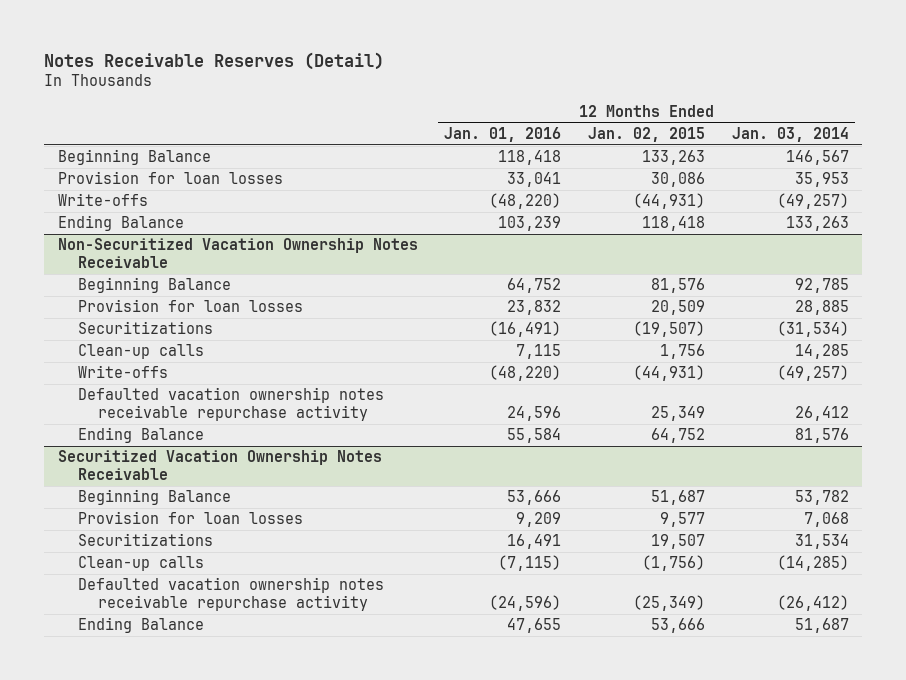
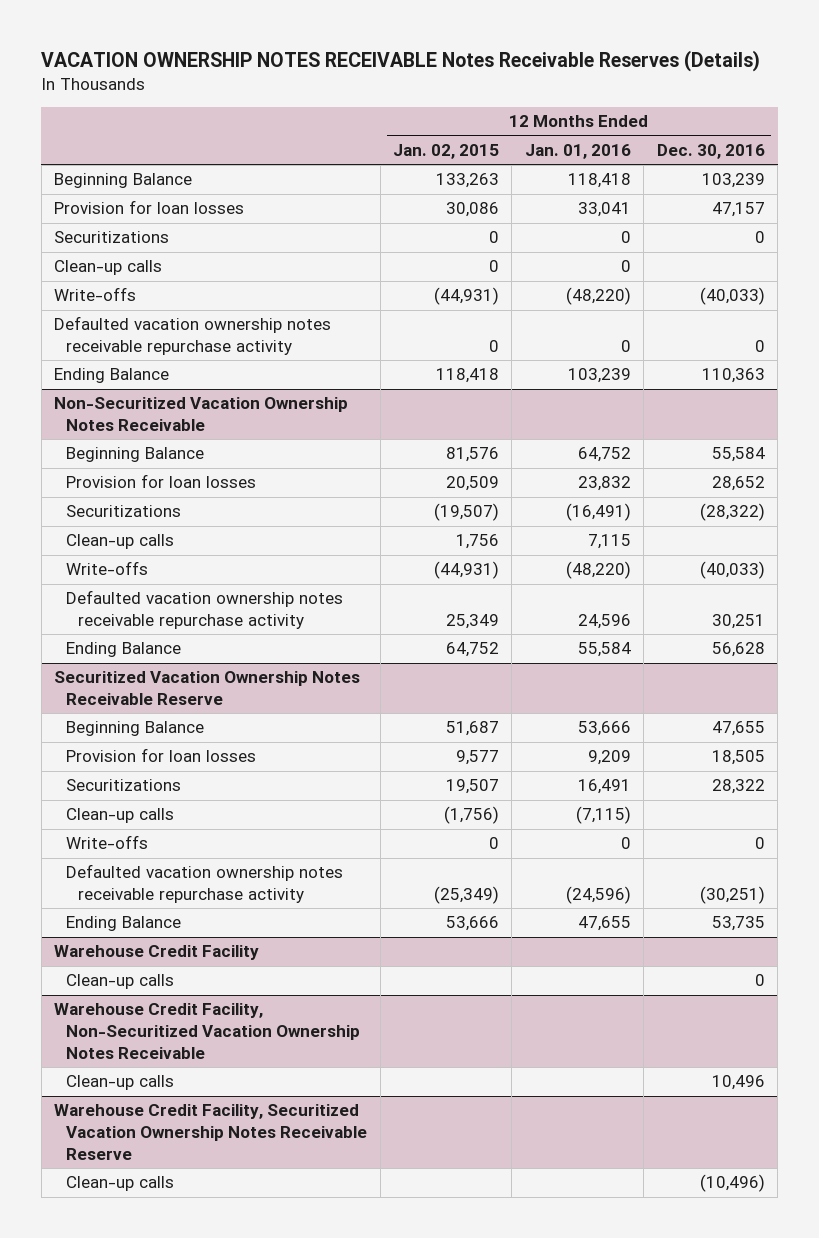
[44,51,385,70] Notes Receivable Reserves (Detail) -> [41,50,761,73] VACATION OWNERSHIP NOTES RECEIVABLE Notes Receivable Reserves (Details)
[731,126,849,142] Jan. 03, 2014 -> none
none -> [656,143,765,159] Dec. 30, 2016
none -> [53,231,169,244] Securitizations
none -> [53,260,162,276] Clean-up calls
none -> [53,316,331,356] Defaulted vacation ownership notes receivable repurchase activity
[57,450,382,481] Securitized Vacation Ownership Notes Receivable -> [53,671,360,706] Securitized Vacation Ownership Notes Receivable Reserve
none -> [66,835,149,850] Write-offs
none -> [53,945,259,961] Warehouse Credit Facility
none -> [66,974,175,990] Clean-up calls
none -> [53,1003,361,1059] Warehouse Credit Facility, Non-Securitized Vacation Ownership Notes Receivable
none -> [66,1075,175,1091] Clean-up calls
none -> [53,1104,368,1160] Warehouse Credit Facility, Securitized Vacation Ownership Notes Receivable Reserve
none -> [66,1176,175,1192] Clean-up calls

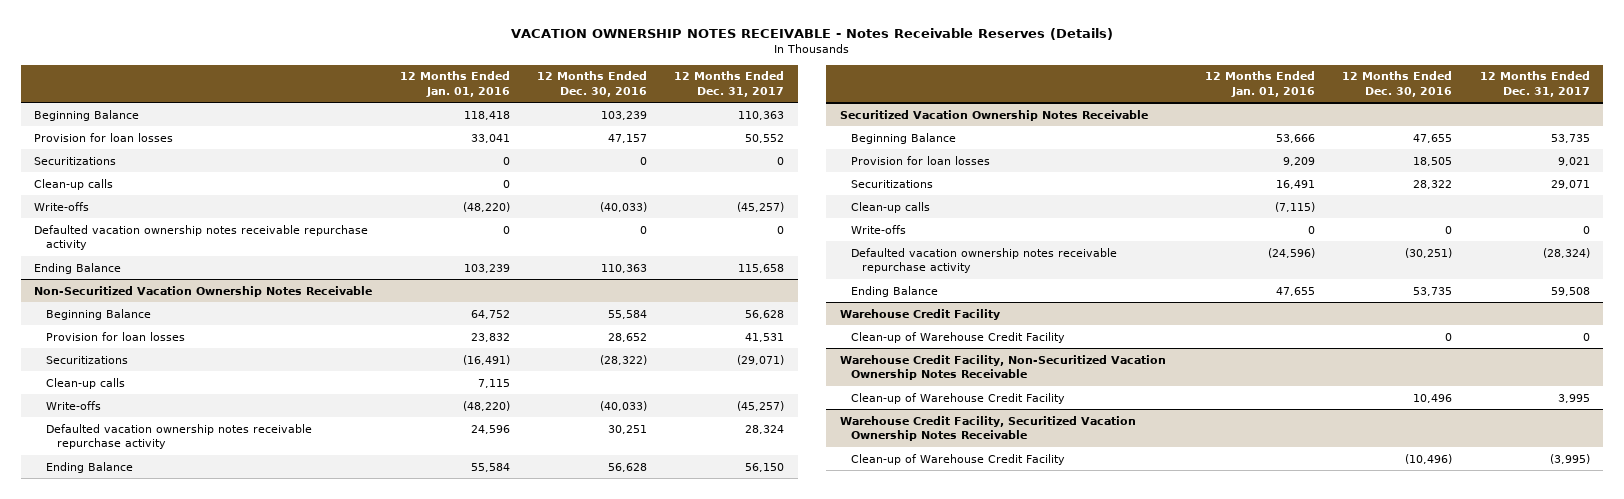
[41,50,761,73] VACATION OWNERSHIP NOTES RECEIVABLE Notes Receivable Reserves (Details) -> [511,28,1114,41] VACATION OWNERSHIP NOTES RECEIVABLE - Notes Receivable Reserves (Details)
[393,143,500,159] Jan. 02, 2015 -> none
none -> [674,71,785,97] 12 Months Ended Dec. 31, 2017
[53,671,360,706] Securitized Vacation Ownership Notes Receivable Reserve -> [839,109,1148,121] Securitized Vacation Ownership Notes Receivable
[66,974,175,990] Clean-up calls -> none
none -> [850,331,1065,343] Clean-up of Warehouse Credit Facility
[66,1075,175,1091] Clean-up calls -> [850,392,1065,404] Clean-up of Warehouse Credit Facility
[53,1104,368,1160] Warehouse Credit Facility, Securitized Vacation Ownership Notes Receivable Reserve -> [839,415,1136,442] Warehouse Credit Facility, Securitized Vacation Ownership Notes Receivable
[66,1176,175,1192] Clean-up calls -> [850,453,1065,465] Clean-up of Warehouse Credit Facility

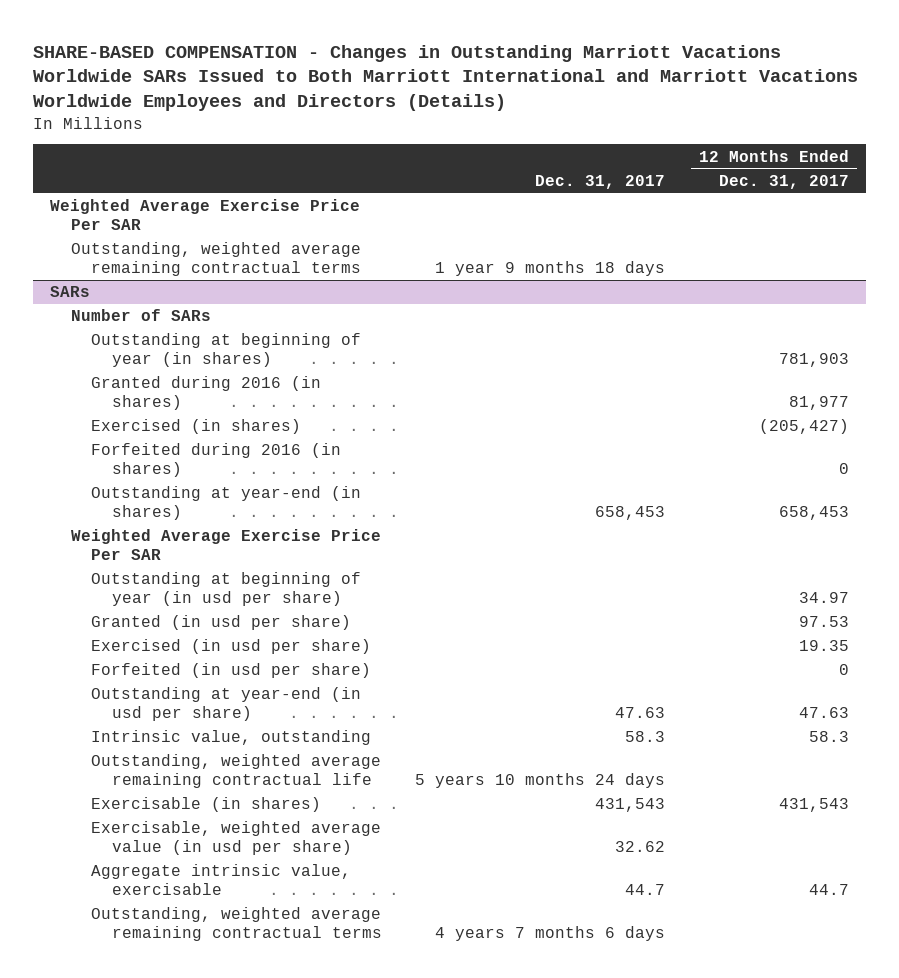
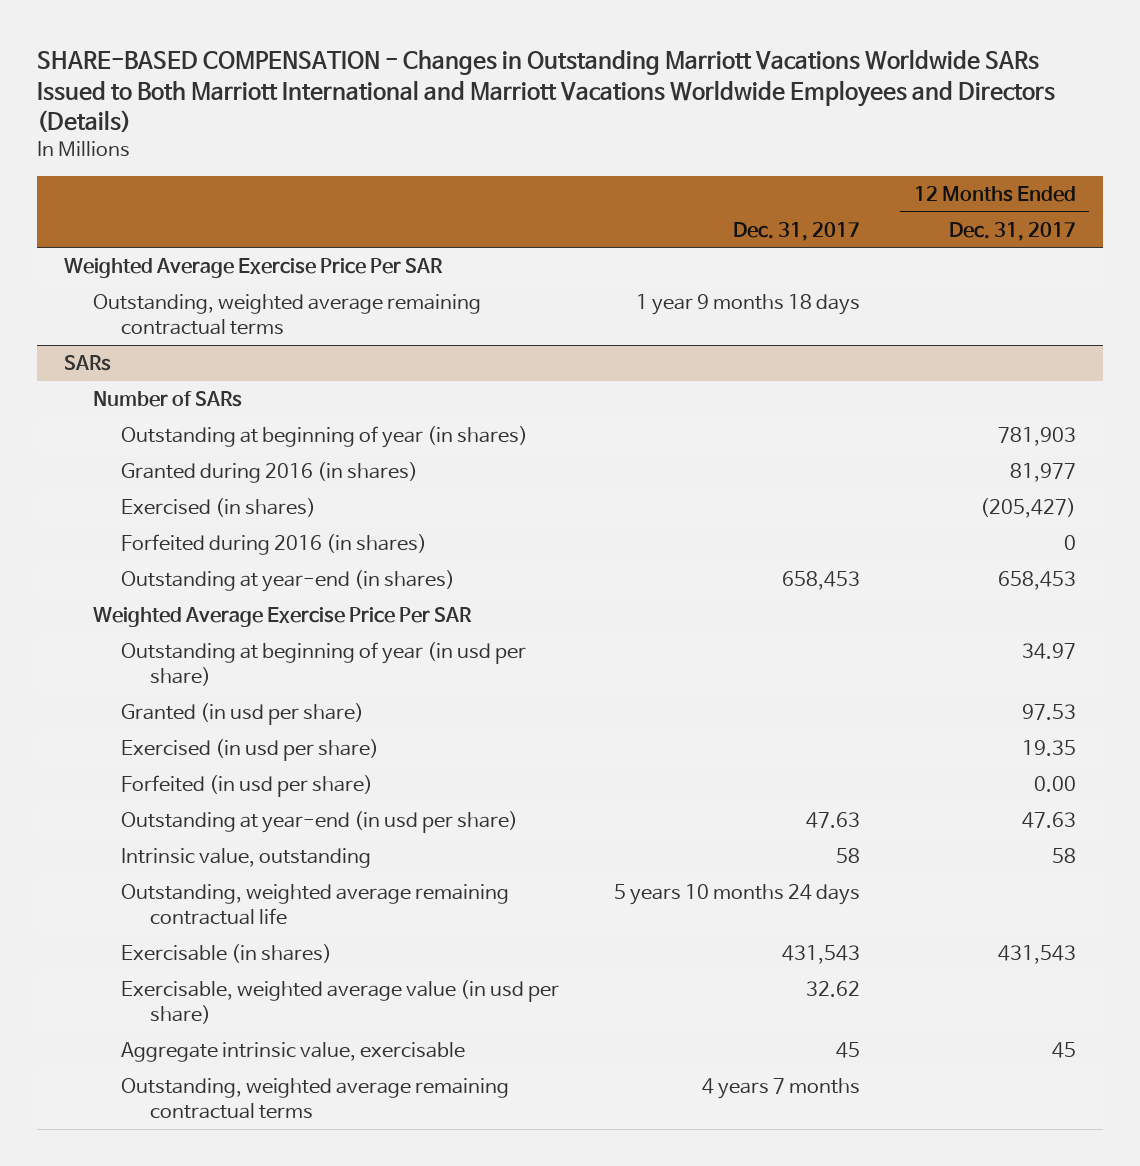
[838,664,849,676] 0 -> [1033,775,1076,792] 0.00
[625,731,666,743] 58.3 -> [835,847,860,863] 58
[808,731,849,743] 58.3 -> [1051,847,1076,863] 58
[625,884,666,896] 44.7 -> [835,1041,860,1058] 45
[808,884,849,896] 44.7 -> [1051,1041,1076,1058] 45
[435,926,666,942] 4 years 7 months 6 days -> [701,1077,860,1099] 4 years 7 months

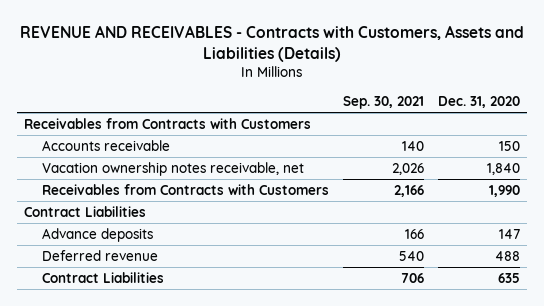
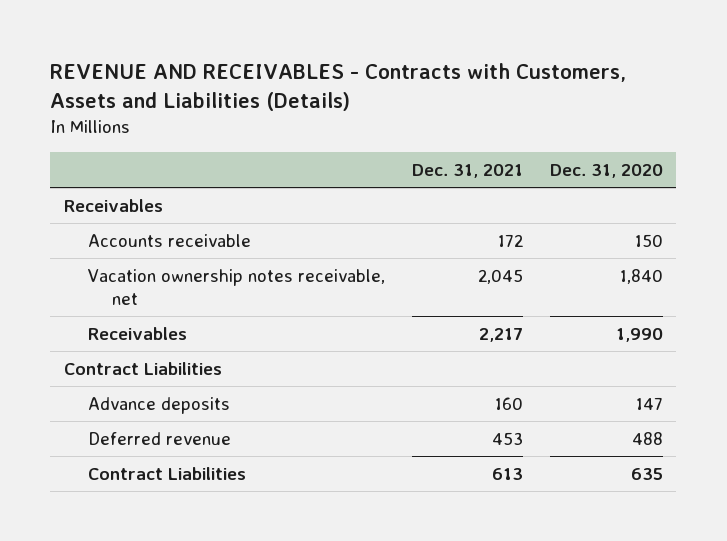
[342,96,424,110] Sep. 30, 2021 -> none
none -> [411,163,523,178] Dec. 31, 2021
[24,117,312,129] Receivables from Contracts with Customers -> [63,198,163,212] Receivables
[41,183,329,195] Receivables from Contracts with Customers -> [87,326,187,340] Receivables

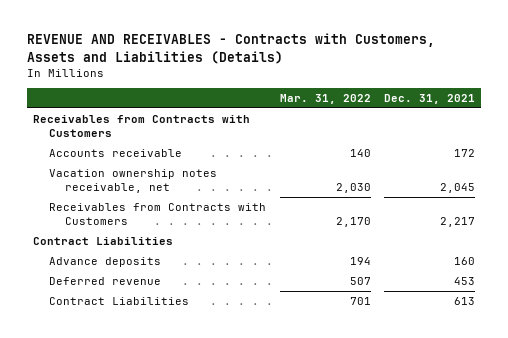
[549,163,663,178] Dec. 31, 2020 -> none
none -> [279,94,371,105] Mar. 31, 2022
[63,198,163,212] Receivables -> [33,114,251,137] Receivables from Contracts with Customers
[87,326,187,340] Receivables -> [49,202,267,225] Receivables from Contracts with Customers

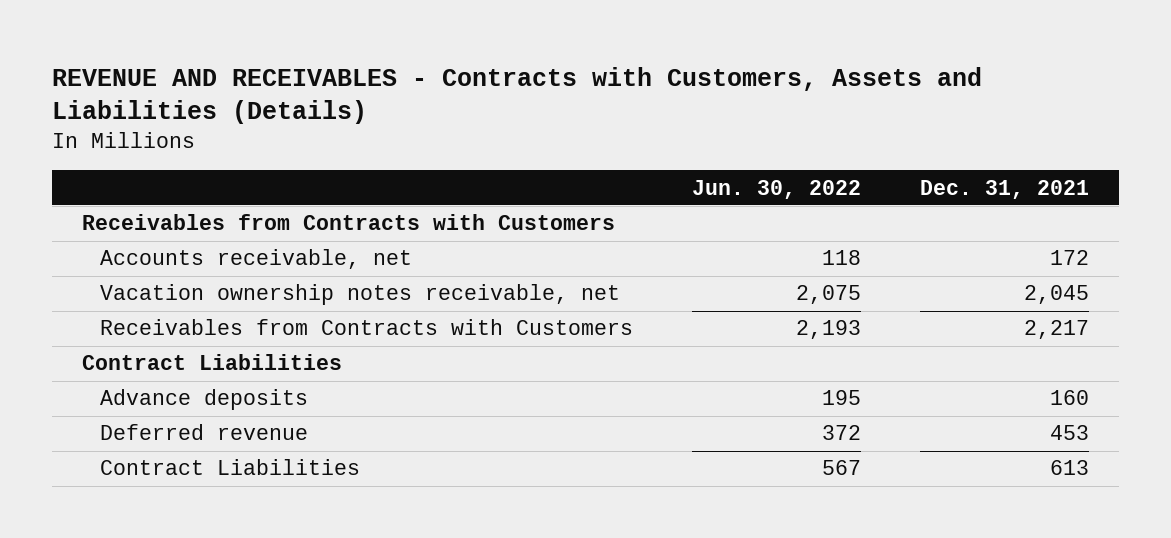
[279,94,371,105] Mar. 31, 2022 -> none
none -> [692,179,862,199] Jun. 30, 2022
[49,148,183,157] Accounts receivable -> [99,249,412,270] Accounts receivable, net

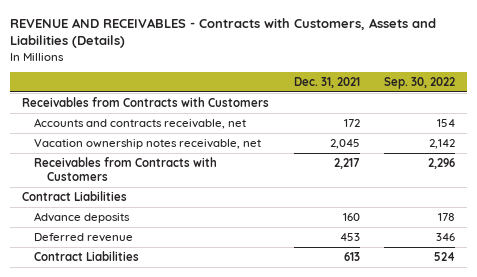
[692,179,862,199] Jun. 30, 2022 -> none
none -> [384,77,456,90] Sep. 30, 2022
[99,249,412,270] Accounts receivable, net -> [34,118,247,130] Accounts and contracts receivable, net

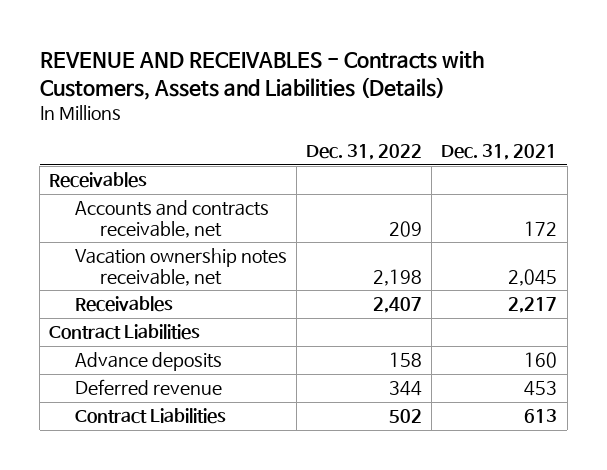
[384,77,456,90] Sep. 30, 2022 -> none
none -> [306,144,423,161] Dec. 31, 2022
[22,97,270,108] Receivables from Contracts with Customers -> [49,172,148,189] Receivables
[34,157,218,181] Receivables from Contracts with Customers -> [74,296,173,313] Receivables

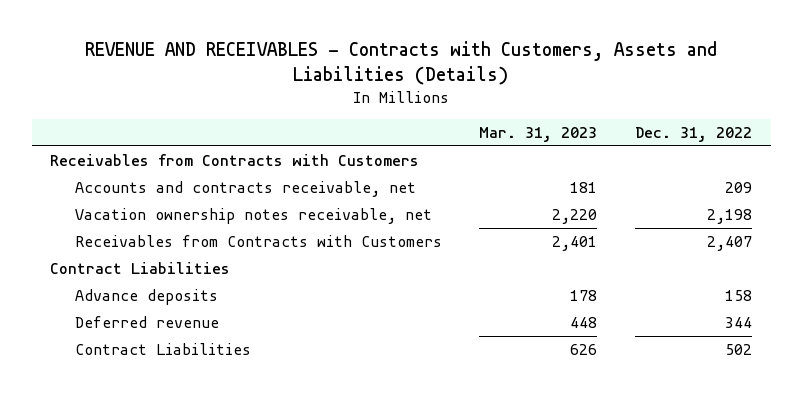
[441,144,558,161] Dec. 31, 2021 -> none
none -> [479,126,598,142] Mar. 31, 2023
[49,172,148,189] Receivables -> [50,153,420,166] Receivables from Contracts with Customers
[74,296,173,313] Receivables -> [74,234,442,247] Receivables from Contracts with Customers

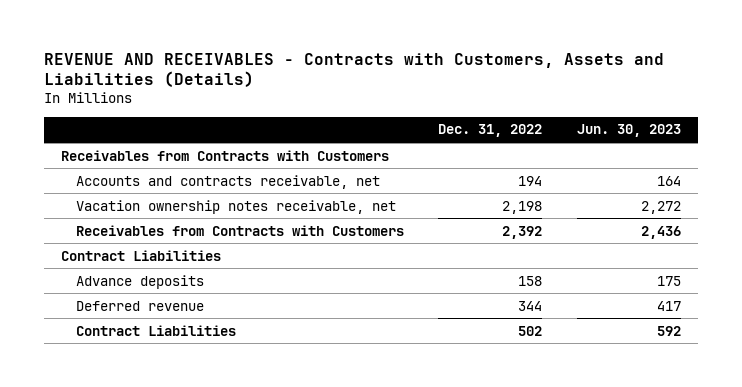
[479,126,598,142] Mar. 31, 2023 -> none
none -> [577,124,682,138] Jun. 30, 2023
[724,181,752,193] 209 -> [518,175,543,186] 194
[706,235,752,251] 2,407 -> [502,225,543,239] 2,392

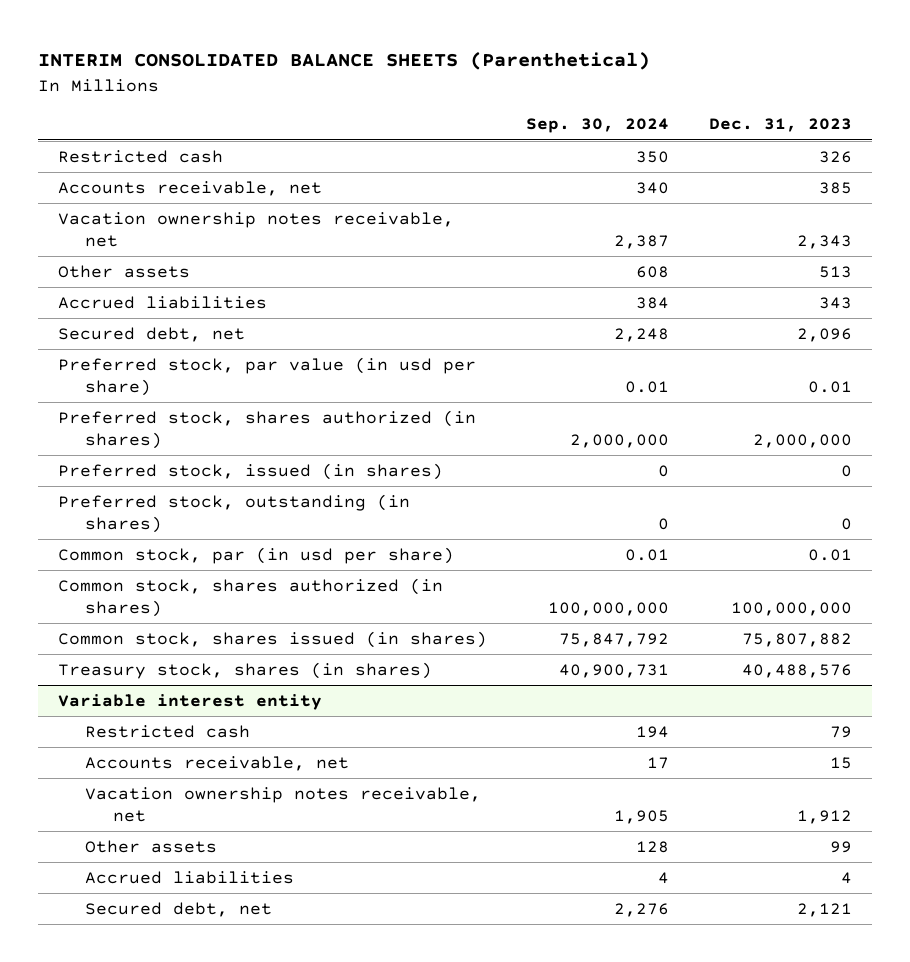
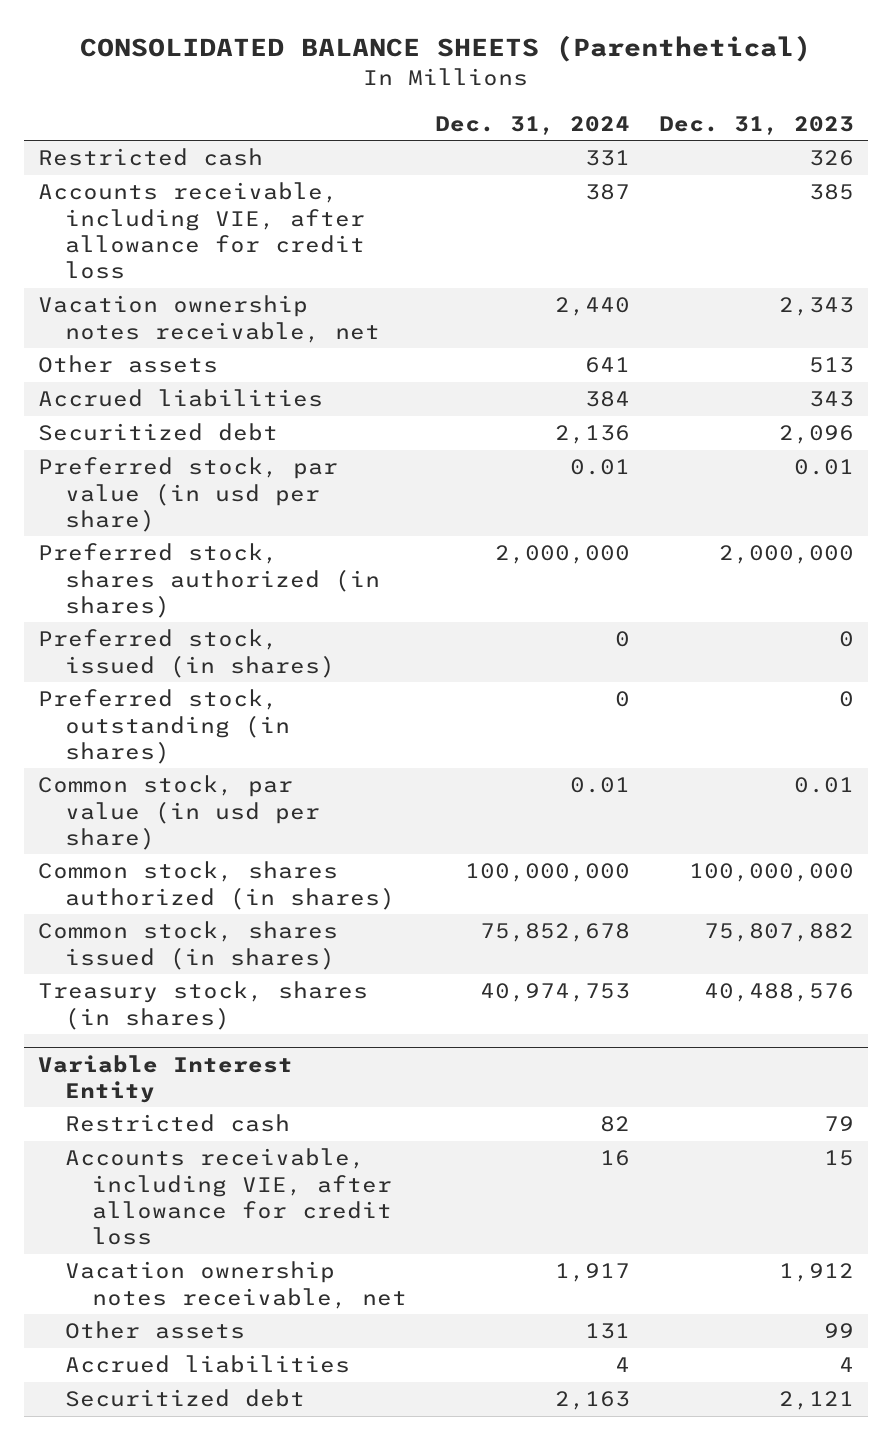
[38,52,651,71] INTERIM CONSOLIDATED BALANCE SHEETS (Parenthetical) -> [79,35,811,63] CONSOLIDATED BALANCE SHEETS (Parenthetical)
[526,118,670,134] Sep. 30, 2024 -> none
none -> [435,115,631,135] Dec. 31, 2024
[57,180,322,196] Accounts receivable, net -> [37,182,365,279] Accounts receivable, including VIE, after allowance for credit loss
[57,326,245,342] Secured debt, net -> [37,423,278,442] Securitized debt
[57,546,454,564] Common stock, par (in usd per share) -> [37,775,320,850] Common stock, par value (in usd per share)
[57,693,322,710] Variable interest entity -> [37,1054,293,1103] Variable Interest Entity
[85,755,350,771] Accounts receivable, net -> [64,1148,392,1245] Accounts receivable, including VIE, after allowance for credit loss
[85,901,273,917] Secured debt, net -> [64,1389,305,1408] Securitized debt

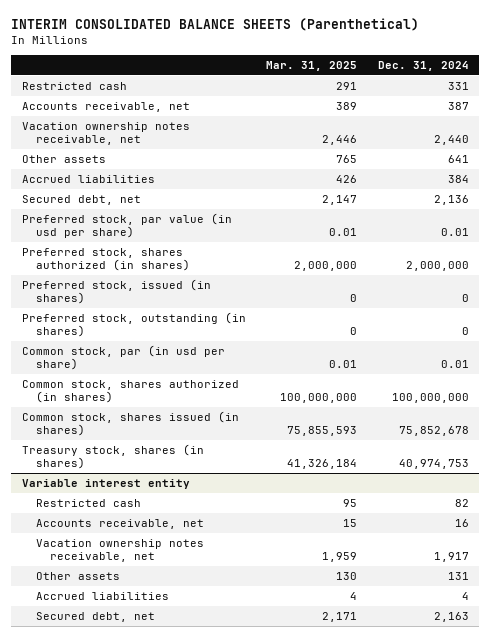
[79,35,811,63] CONSOLIDATED BALANCE SHEETS (Parenthetical) -> [11,17,420,31] INTERIM CONSOLIDATED BALANCE SHEETS (Parenthetical)
[658,115,854,135] Dec. 31, 2023 -> none
none -> [266,60,358,71] Mar. 31, 2025
[37,182,365,279] Accounts receivable, including VIE, after allowance for credit loss -> [21,102,190,113] Accounts receivable, net
[37,423,278,442] Securitized debt -> [21,195,141,206] Secured debt, net
[37,775,320,850] Common stock, par value (in usd per share) -> [21,345,225,371] Common stock, par (in usd per share)
[37,1054,293,1103] Variable Interest Entity -> [21,479,190,490] Variable interest entity
[64,1148,392,1245] Accounts receivable, including VIE, after allowance for credit loss -> [35,519,204,530] Accounts receivable, net
[64,1389,305,1408] Securitized debt -> [35,612,155,623] Secured debt, net

